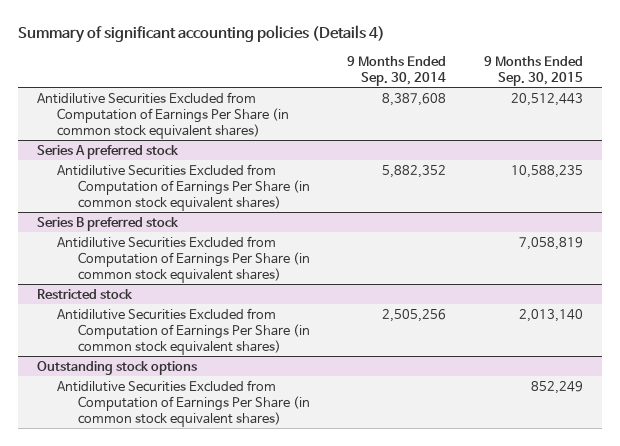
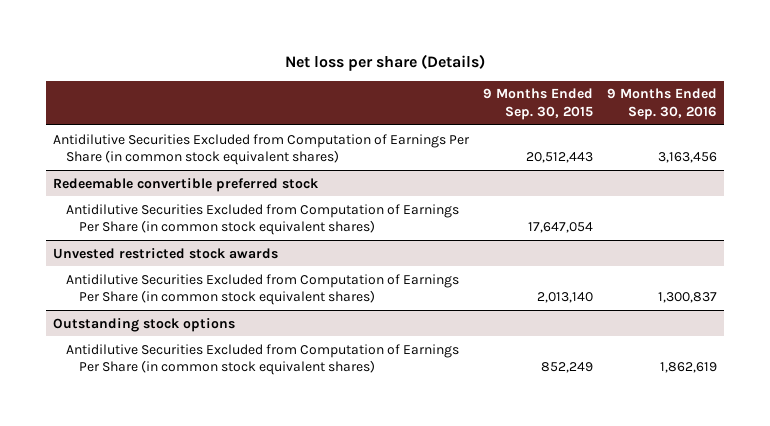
[18,25,386,44] Summary of significant accounting policies (Details 4) -> [285,54,486,72] Net loss per share (Details)
[347,55,447,86] 9 Months Ended Sep. 30, 2014 -> none
none -> [607,88,718,121] 9 Months Ended Sep. 30, 2016
[36,144,179,159] Series A preferred stock -> none
[36,216,179,231] Series B preferred stock -> none
[57,235,310,283] Antidilutive Securities Excluded from Computation of Earnings Per Share (in common stock equivalent shares) -> none
none -> [52,177,319,192] Redeemable convertible preferred stock
[510,164,583,178] 10,588,235 -> [528,222,594,234] 17,647,054
[36,288,133,299] Restricted stock -> [52,247,278,259] Unvested restricted stock awards

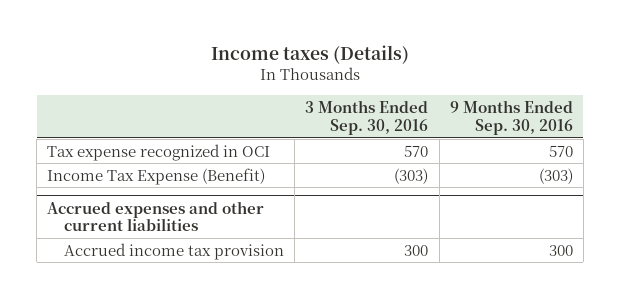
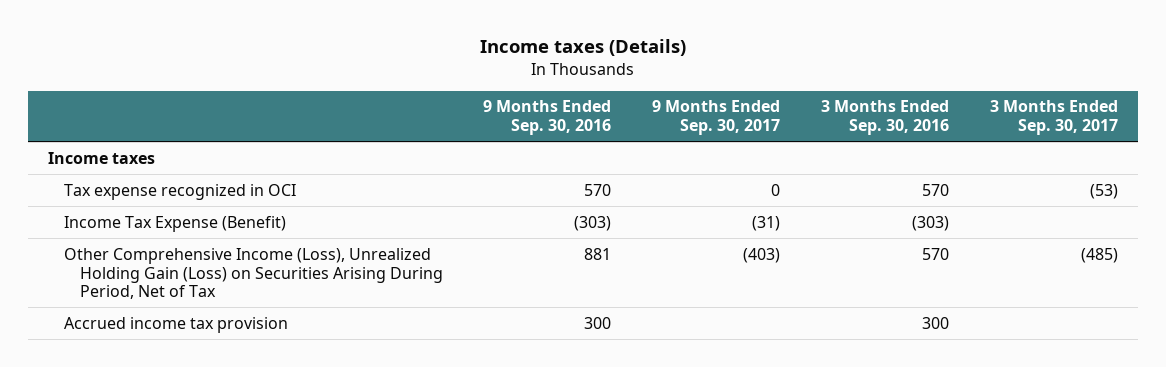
none -> [652,100,781,136] 9 Months Ended Sep. 30, 2017
none -> [989,100,1118,136] 3 Months Ended Sep. 30, 2017
none -> [48,151,156,164] Income taxes
[47,200,265,232] Accrued expenses and other current liabilities -> none
none -> [63,247,443,300] Other Comprehensive Income (Loss), Unrealized Holding Gain (Loss) on Securities Arising During Period, Net of Tax

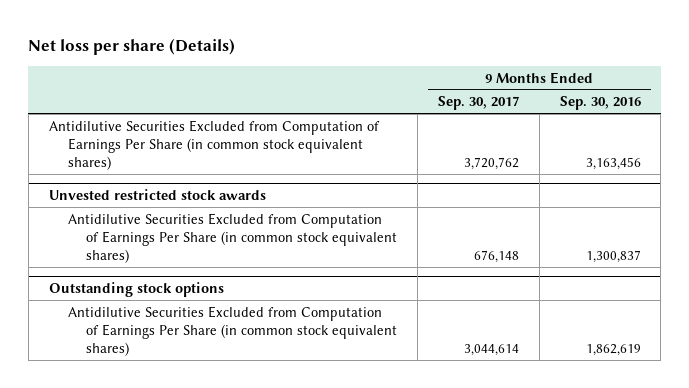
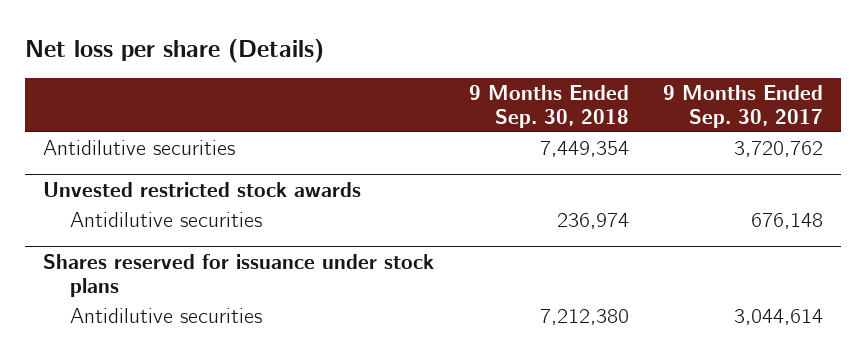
[559,96,641,111] Sep. 30, 2016 -> none
none -> [468,84,629,128] 9 Months Ended Sep. 30, 2018
[48,119,380,170] Antidilutive Securities Excluded from Computation of Earnings Per Share (in common stock equivalent shares) -> [42,140,235,156] Antidilutive securities
[48,281,224,297] Outstanding stock options -> none
[67,212,398,263] Antidilutive Securities Excluded from Computation of Earnings Per Share (in common stock equivalent shares) -> [69,212,262,228] Antidilutive securities
none -> [42,253,434,297] Shares reserved for issuance under stock plans
[67,305,398,356] Antidilutive Securities Excluded from Computation of Earnings Per Share (in common stock equivalent shares) -> [69,308,262,324] Antidilutive securities

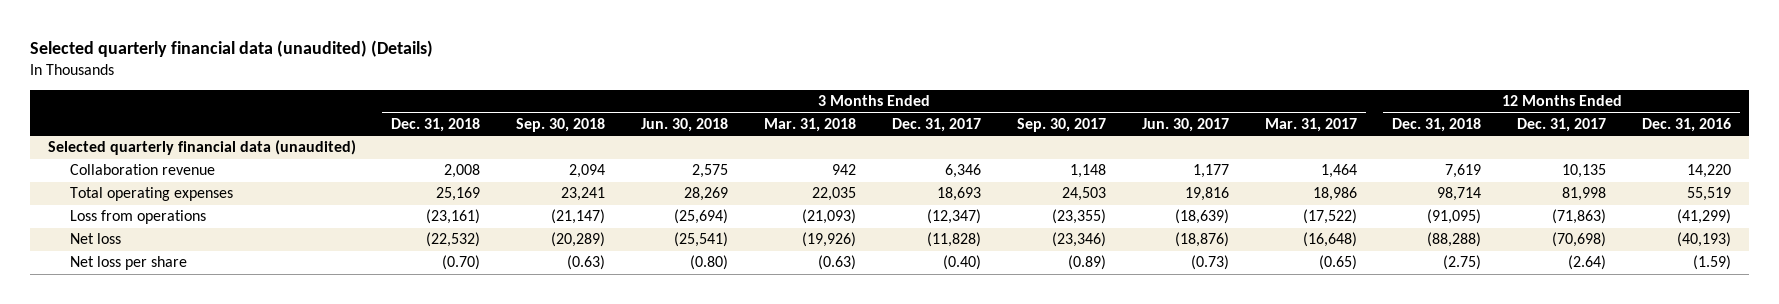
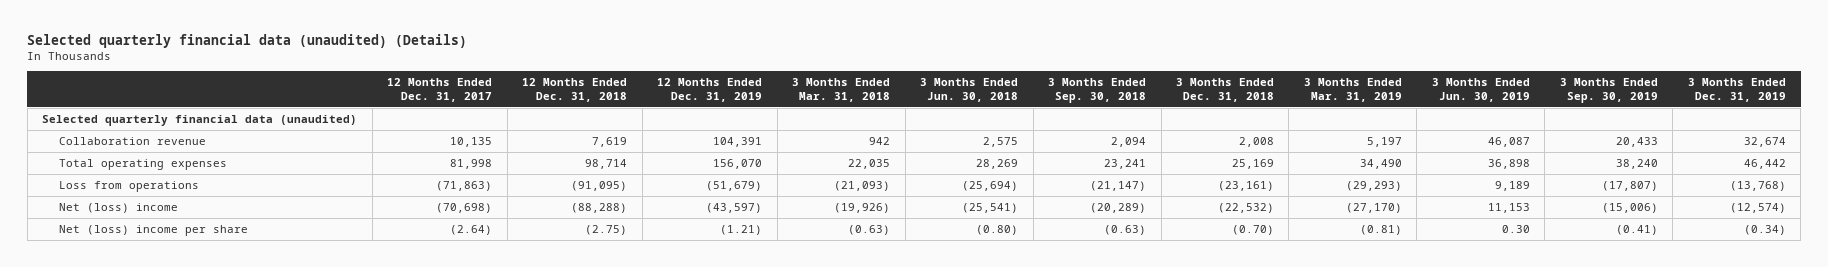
[891,118,981,133] Dec. 31, 2017 -> none
[1016,118,1106,133] Sep. 30, 2017 -> none
[1141,118,1229,133] Jun. 30, 2017 -> none
[1264,118,1357,133] Mar. 31, 2017 -> none
[1642,118,1732,133] Dec. 31, 2016 -> none
none -> [657,78,763,102] 12 Months Ended Dec. 31, 2019
none -> [1303,78,1402,102] 3 Months Ended Mar. 31, 2019
none -> [1431,78,1530,102] 3 Months Ended Jun. 30, 2019
none -> [1559,78,1658,103] 3 Months Ended Sep. 30, 2019
none -> [1687,78,1786,102] 3 Months Ended Dec. 31, 2019
[70,233,122,245] Net loss -> [59,203,179,214] Net (loss) income
[70,256,188,271] Net loss per share -> [59,225,249,237] Net (loss) income per share

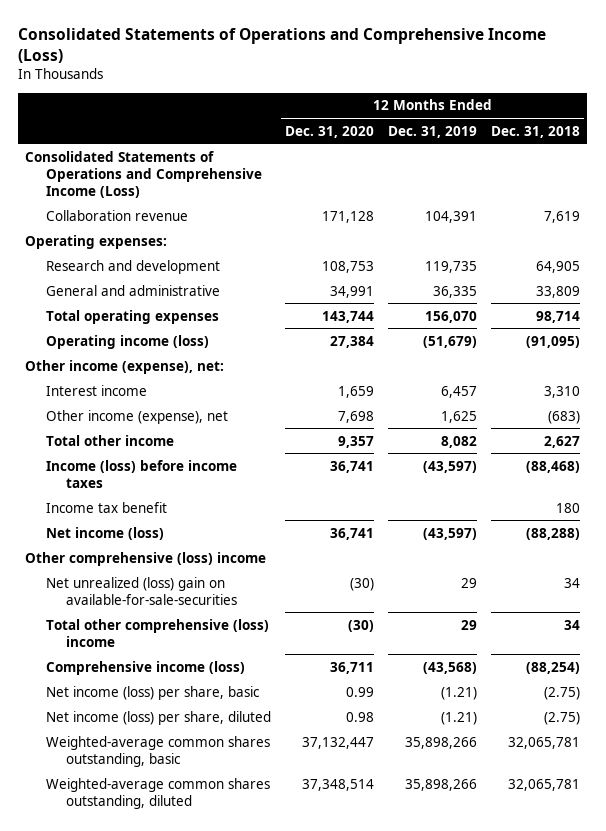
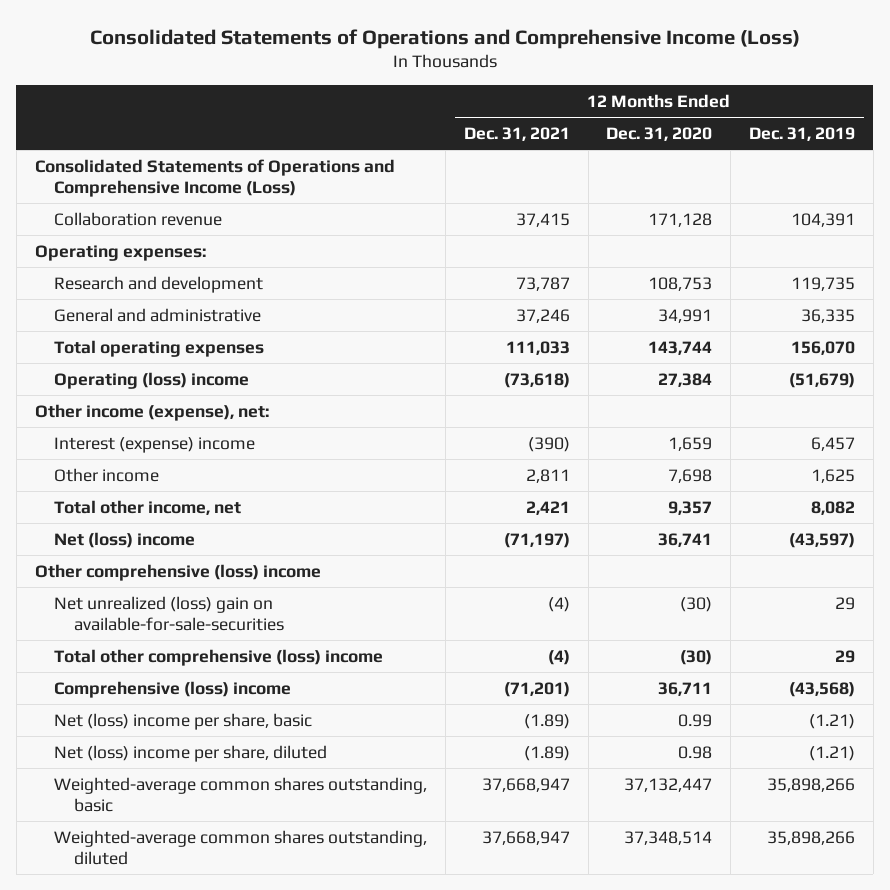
[491,125,581,138] Dec. 31, 2018 -> none
none -> [463,126,570,141] Dec. 31, 2021
[45,334,209,349] Operating income (loss) -> [54,371,250,389] Operating (loss) income
[45,459,237,488] Income (loss) before income taxes -> none
[45,501,167,513] Income tax benefit -> none
[45,384,147,396] Interest income -> [54,436,256,453] Interest (expense) income
[45,409,228,424] Other income (expense), net -> [54,467,160,482] Other income
[45,434,174,446] Total other income -> [54,499,242,515] Total other income, net
[45,526,164,540] Net income (loss) -> [54,531,196,548] Net (loss) income
[45,660,245,675] Comprehensive income (loss) -> [54,680,292,698] Comprehensive (loss) income
[45,685,260,700] Net income (loss) per share, basic -> [54,712,313,730] Net (loss) income per share, basic
[45,710,271,725] Net income (loss) per share, diluted -> [54,744,328,762] Net (loss) income per share, diluted

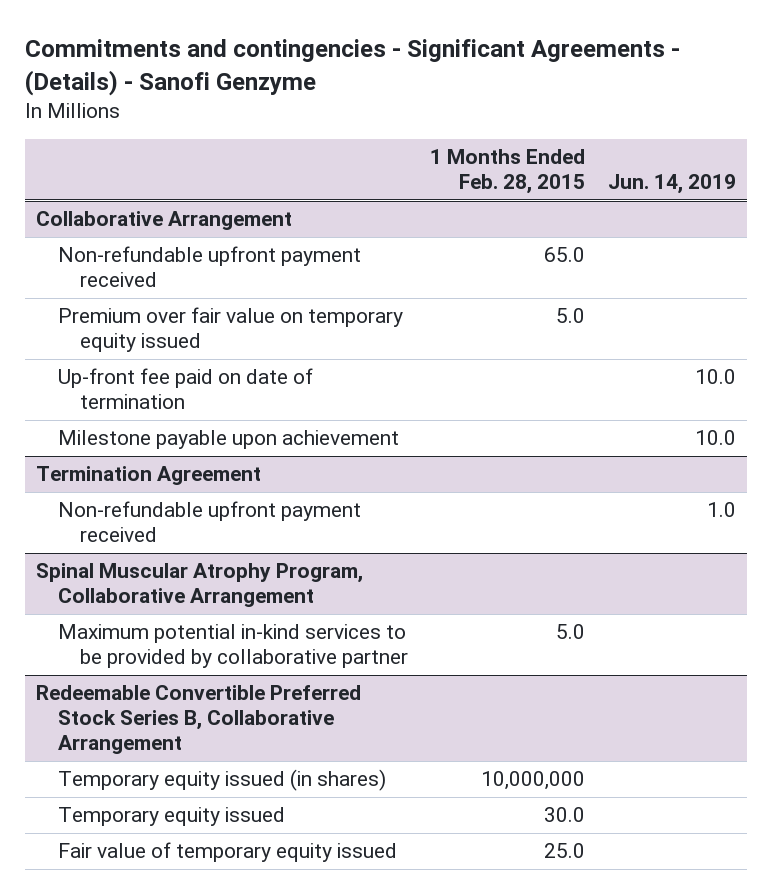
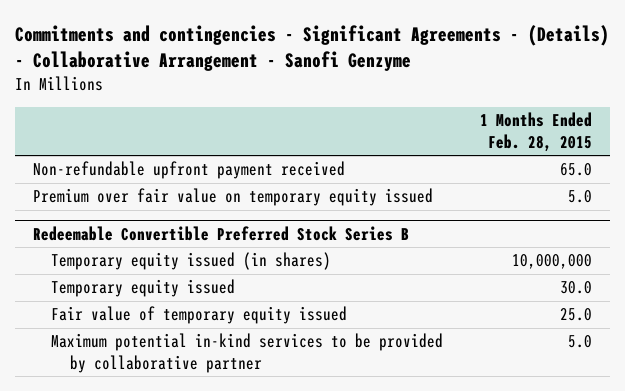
[24,39,680,96] Commitments and contingencies - Significant Agreements - (Details) - Sanofi Genzyme -> [15,25,610,72] Commitments and contingencies - Significant Agreements - (Details) - Collaborative Arrangement - Sanofi Genzyme
[607,174,736,195] Jun. 14, 2019 -> none
[36,211,293,231] Collaborative Arrangement -> none
[57,368,313,410] Up-front fee paid on date of termination -> none
[57,430,399,450] Milestone payable upon achievement -> none
[36,466,262,486] Termination Agreement -> none
[57,501,361,543] Non-refundable upfront payment received -> none
[36,563,364,608] Spinal Muscular Atrophy Program, Collaborative Arrangement -> none
[57,624,408,669] Maximum potential in-kind services to be provided by collaborative partner -> none
[36,685,362,755] Redeemable Convertible Preferred Stock Series B, Collaborative Arrangement -> [33,225,410,241] Redeemable Convertible Preferred Stock Series B
none -> [51,333,444,373] Maximum potential in-kind services to be provided by collaborative partner

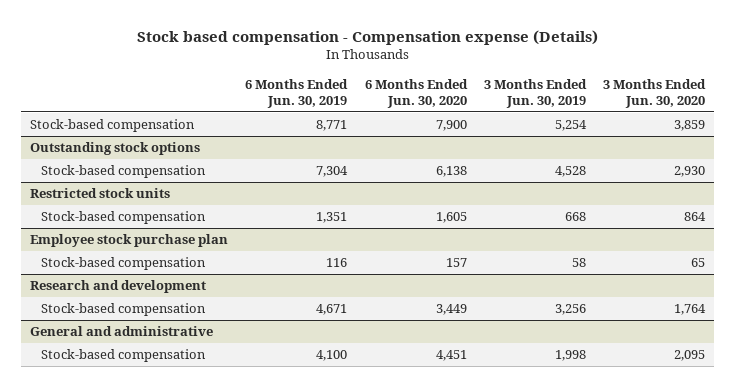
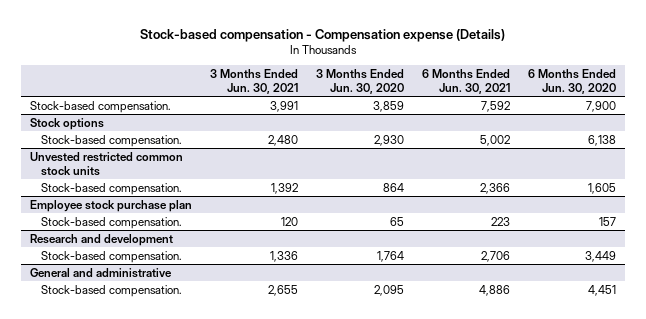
[136,29,598,45] Stock based compensation - Compensation expense (Details) -> [140,28,506,42] Stock-based compensation - Compensation expense (Details)
[245,78,349,109] 6 Months Ended Jun. 30, 2019 -> none
[483,78,587,109] 3 Months Ended Jun. 30, 2019 -> none
none -> [210,68,299,94] 3 Months Ended Jun. 30, 2021
none -> [422,68,511,94] 6 Months Ended Jun. 30, 2021
[29,119,195,133] Stock-based compensation -> [30,100,172,113] Stock-based compensation.
[29,142,200,156] Outstanding stock options -> [30,117,105,130] Stock options
[41,165,207,179] Stock-based compensation -> [41,134,183,147] Stock-based compensation.
[29,188,170,199] Restricted stock units -> [30,151,184,176] Unvested restricted common stock units
[41,211,207,225] Stock-based compensation -> [41,182,183,195] Stock-based compensation.
[41,257,207,271] Stock-based compensation -> [41,216,183,229] Stock-based compensation.
[41,303,207,317] Stock-based compensation -> [41,250,183,263] Stock-based compensation.
[41,349,207,363] Stock-based compensation -> [41,284,183,297] Stock-based compensation.

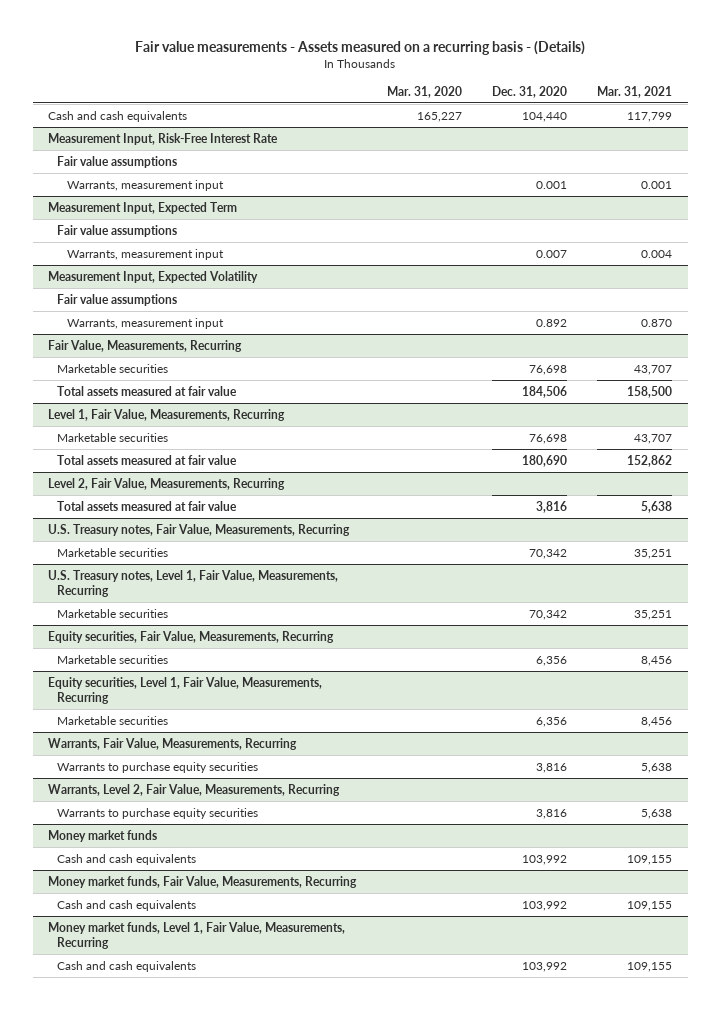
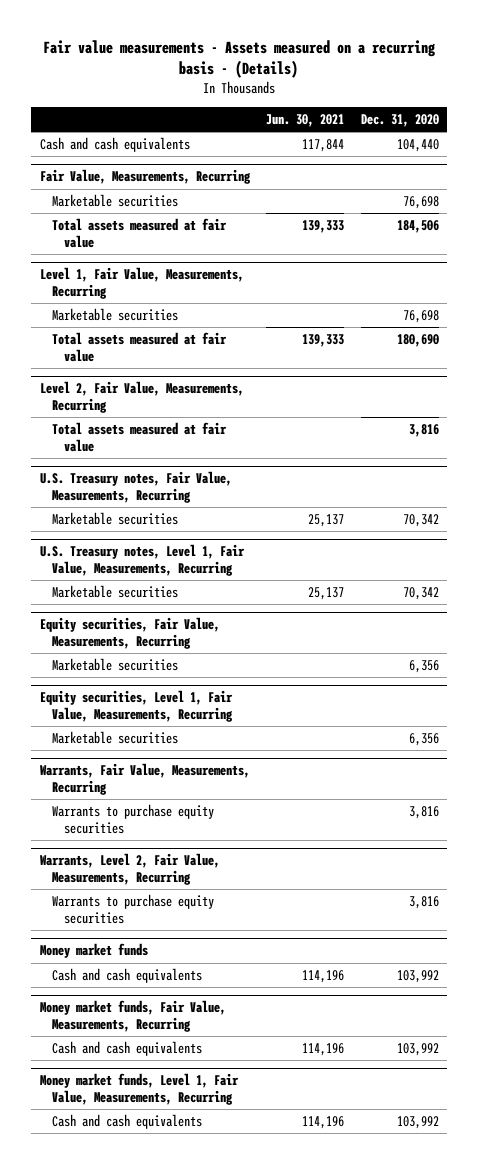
[386,85,462,98] Mar. 31, 2020 -> none
[597,85,673,98] Mar. 31, 2021 -> none
none -> [266,113,345,127] Jun. 30, 2021
[48,132,279,145] Measurement Input, Risk-Free Interest Rate -> none
[57,155,178,168] Fair value assumptions -> none
[66,179,224,191] Warrants, measurement input -> none
[48,201,238,214] Measurement Input, Expected Term -> none
[57,224,178,237] Fair value assumptions -> none
[66,248,224,260] Warrants, measurement input -> none
[48,270,259,283] Measurement Input, Expected Volatility -> none
[57,293,178,306] Fair value assumptions -> none
[66,317,224,329] Warrants, measurement input -> none

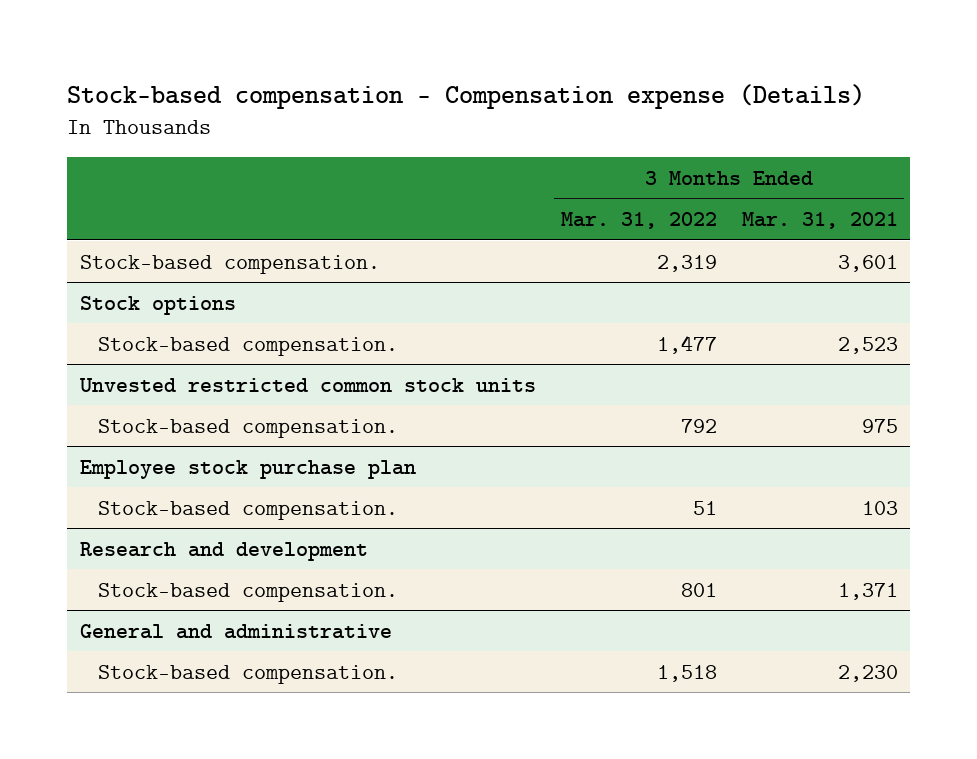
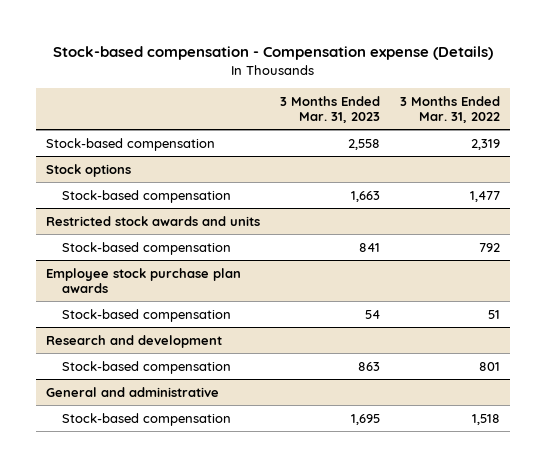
[741,212,898,230] Mar. 31, 2021 -> none
none -> [280,95,381,124] 3 Months Ended Mar. 31, 2023
[79,254,380,274] Stock-based compensation. -> [46,137,216,151] Stock-based compensation
[97,336,398,356] Stock-based compensation. -> [62,189,232,203] Stock-based compensation
[78,377,536,392] Unvested restricted common stock units -> [46,215,261,226] Restricted stock awards and units
[97,418,398,438] Stock-based compensation. -> [62,241,232,255] Stock-based compensation
[79,459,416,479] Employee stock purchase plan -> [46,267,242,294] Employee stock purchase plan awards
[97,500,398,520] Stock-based compensation. -> [62,308,232,322] Stock-based compensation
[97,582,398,602] Stock-based compensation. -> [62,360,232,374] Stock-based compensation
[97,664,398,684] Stock-based compensation. -> [62,412,232,426] Stock-based compensation

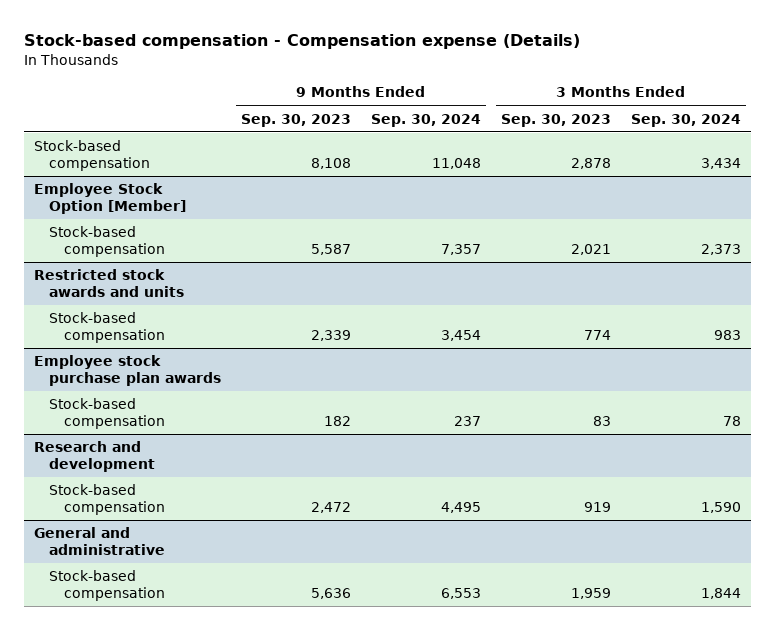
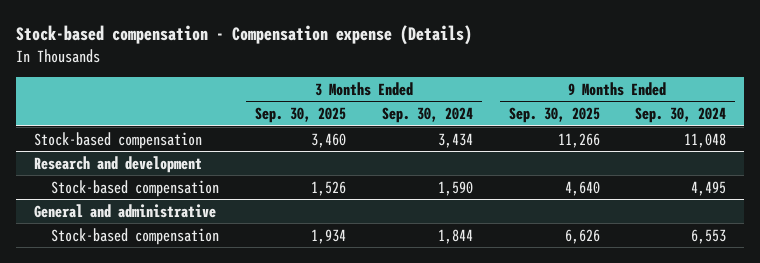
[240,113,351,127] Sep. 30, 2023 -> none
[501,113,612,127] Sep. 30, 2023 -> none
none -> [255,107,347,124] Sep. 30, 2025
none -> [508,107,600,124] Sep. 30, 2025
[33,183,186,214] Employee Stock Option [Member] -> none
[48,226,165,257] Stock-based compensation -> none
[33,269,184,297] Restricted stock awards and units -> none
[48,312,165,343] Stock-based compensation -> none
[33,355,221,386] Employee stock purchase plan awards -> none
[48,398,165,429] Stock-based compensation -> none

